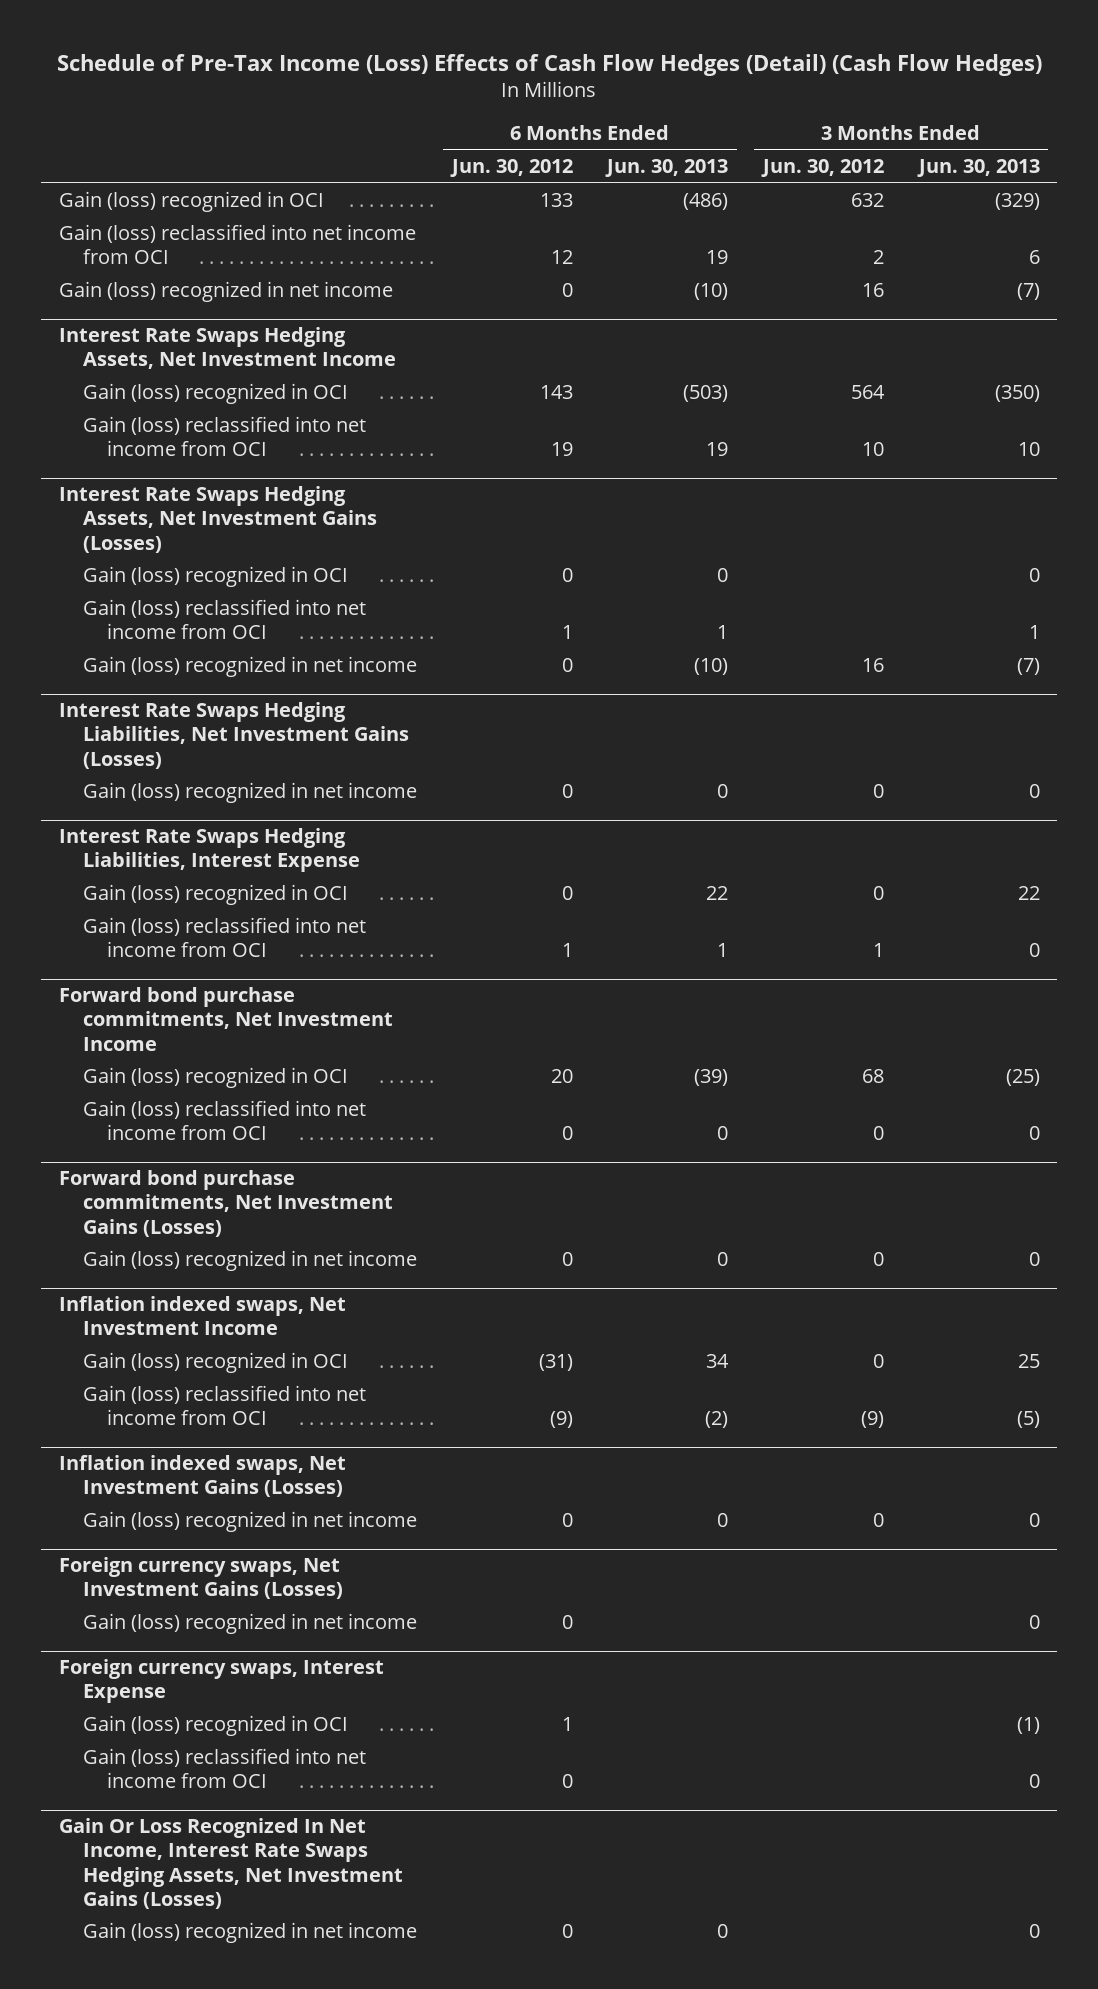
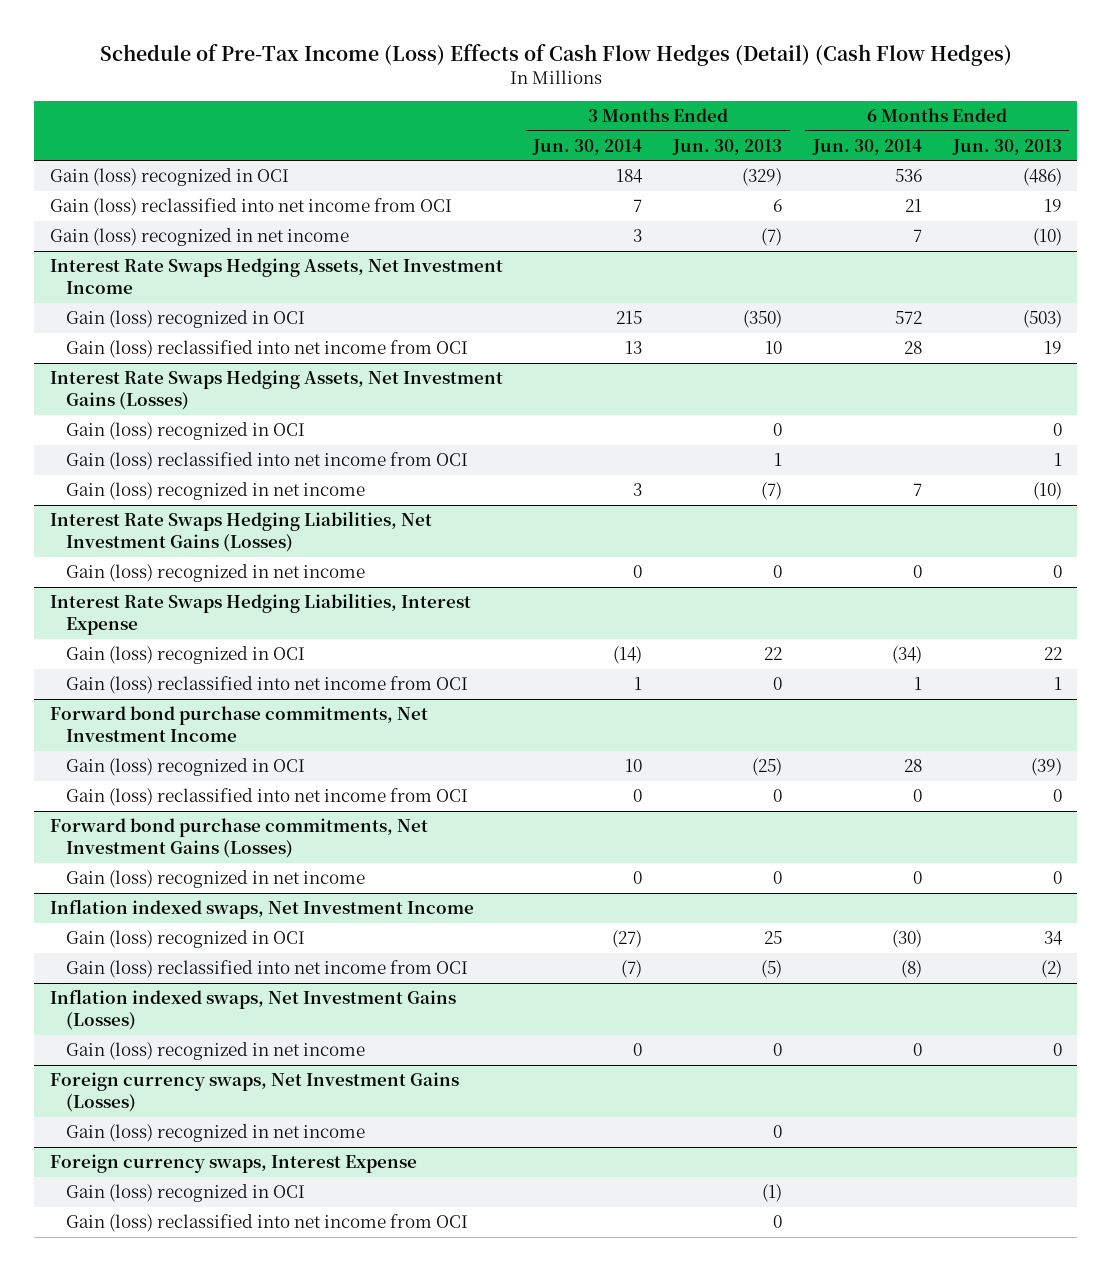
[449,159,573,178] Jun. 30, 2012 -> none
[760,159,884,178] Jun. 30, 2012 -> none
none -> [532,138,643,155] Jun. 30, 2014
none -> [811,138,922,155] Jun. 30, 2014
[58,1818,404,1909] Gain Or Loss Recognized In Net Income, Interest Rate Swaps Hedging Assets, Net Investment Gains (Losses) -> none
[83,1922,418,1944] Gain (loss) recognized in net income -> none

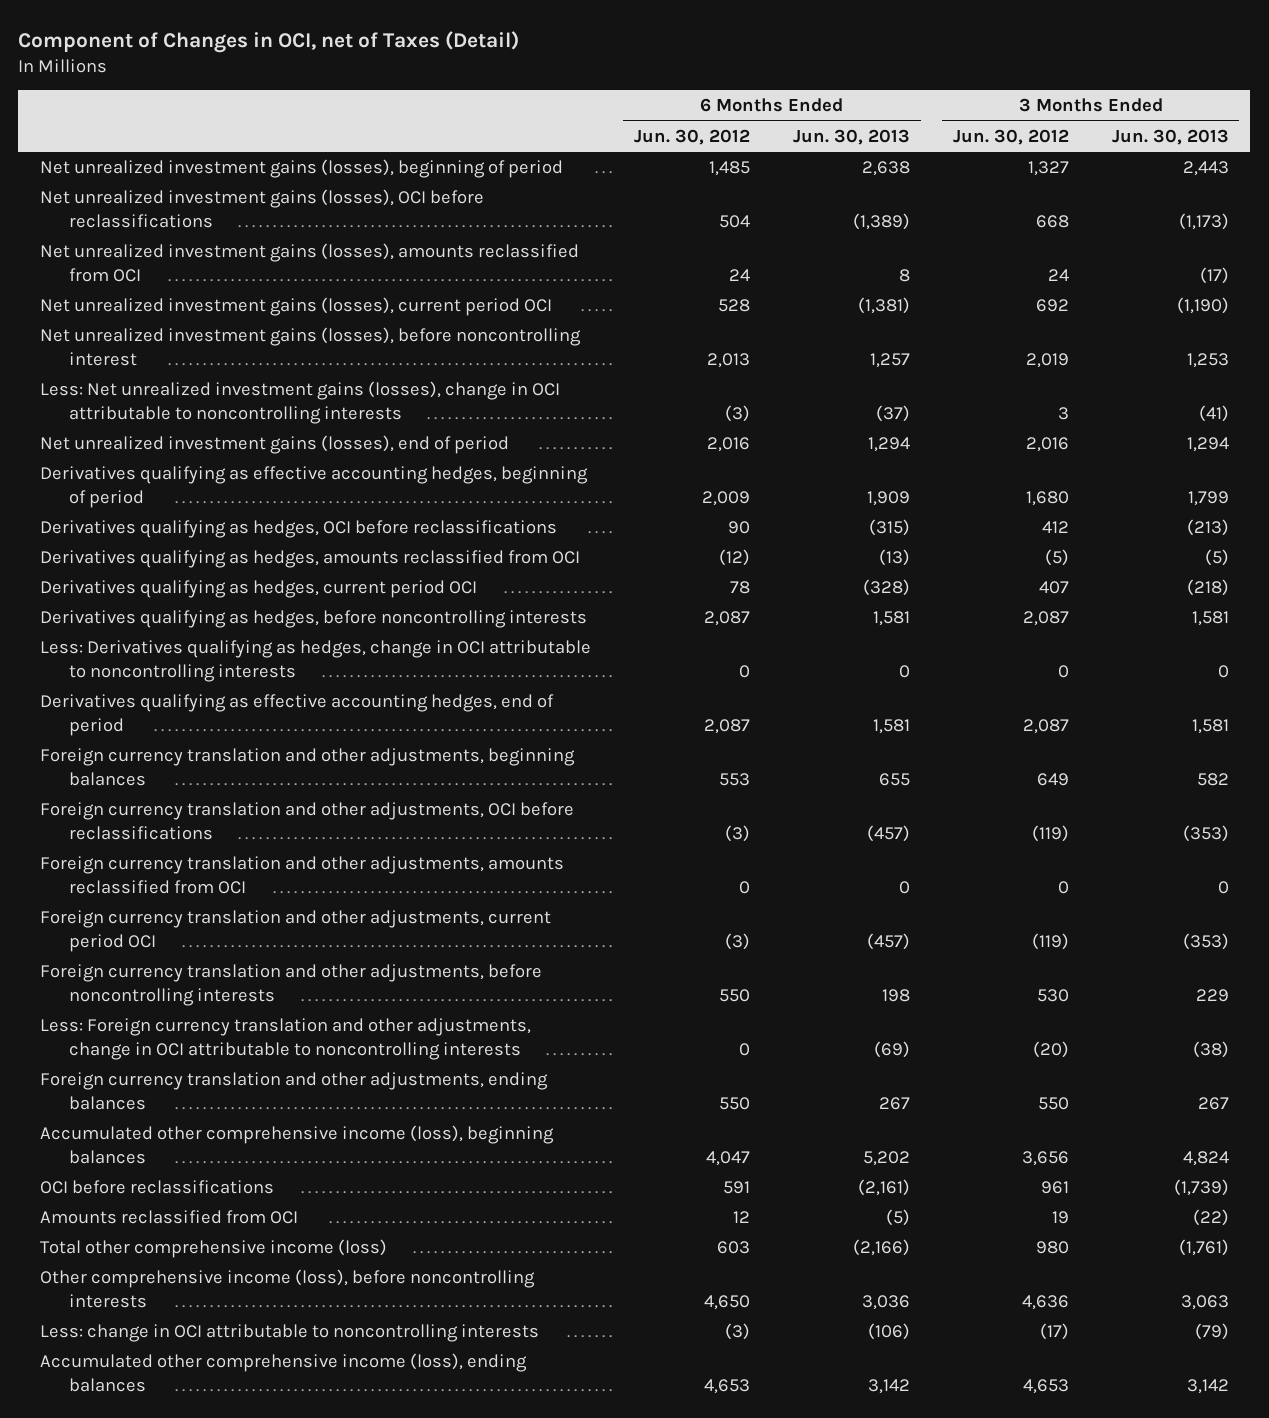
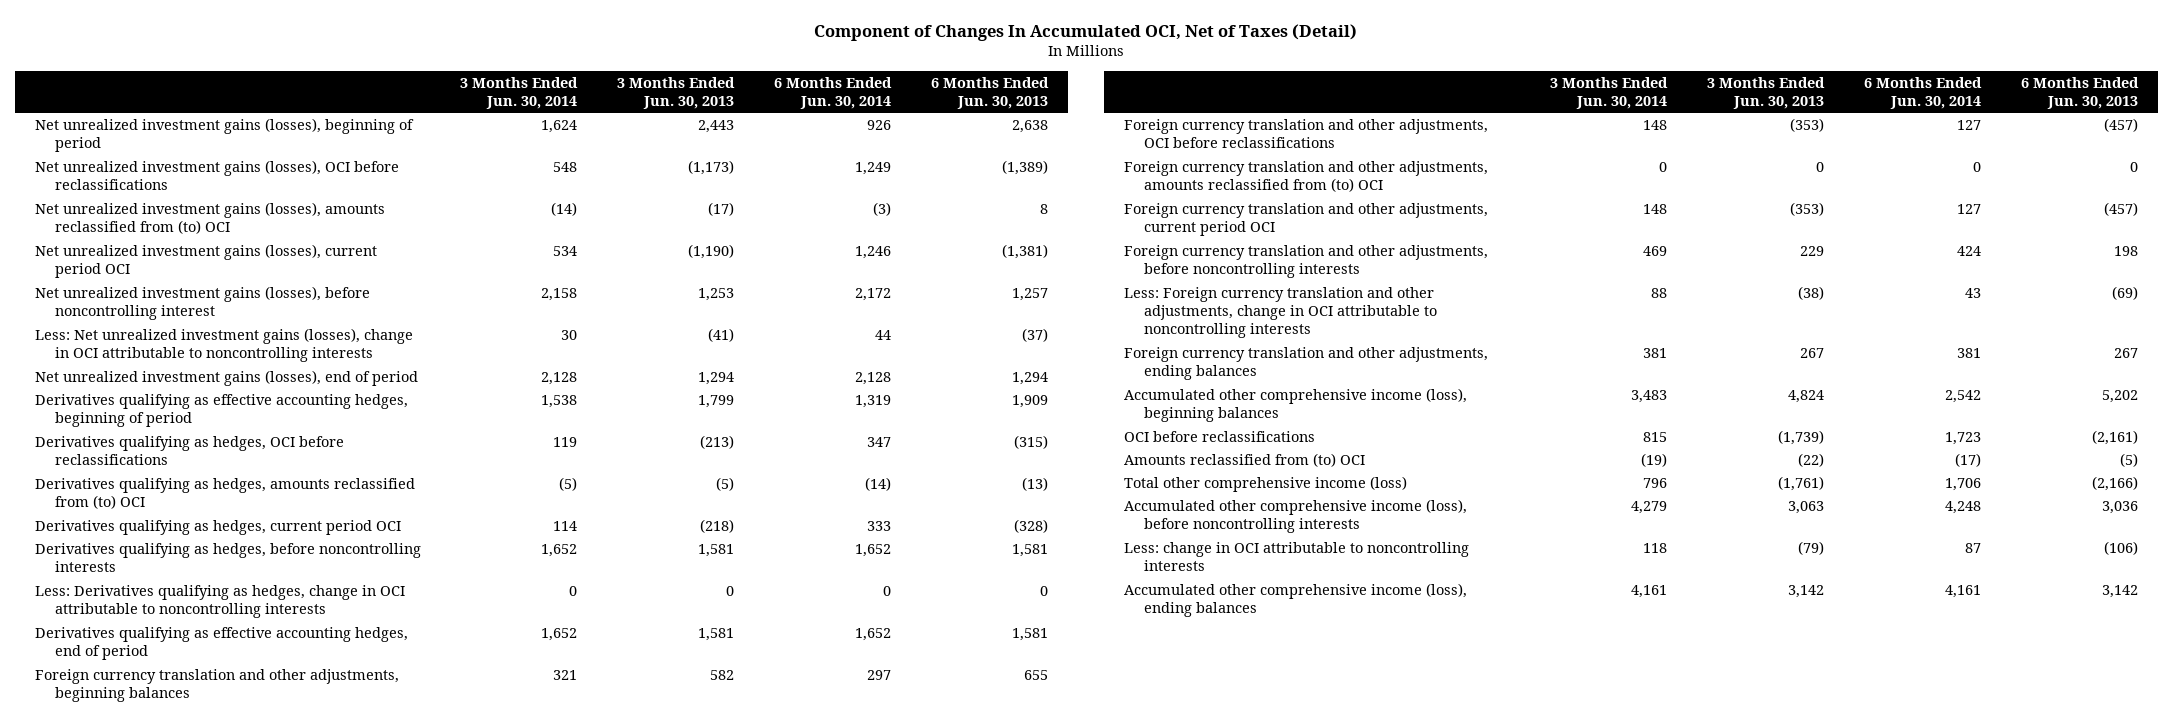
[18,31,520,54] Component of Changes in OCI, net of Taxes (Detail) -> [814,23,1358,41] Component of Changes In Accumulated OCI, Net of Taxes (Detail)
[633,128,750,145] Jun. 30, 2012 -> none
[952,128,1069,145] Jun. 30, 2012 -> none
none -> [460,76,579,109] 3 Months Ended Jun. 30, 2014
none -> [774,76,893,109] 6 Months Ended Jun. 30, 2014
[39,243,579,282] Net unrealized investment gains (losses), amounts reclassified from OCI -> [34,201,385,235] Net unrealized investment gains (losses), amounts reclassified from (to) OCI
[39,550,580,569] Derivatives qualifying as hedges, amounts reclassified from OCI -> [34,477,415,510] Derivatives qualifying as hedges, amounts reclassified from (to) OCI
[39,856,564,894] Foreign currency translation and other adjustments, amounts reclassified from OCI -> [1124,160,1489,193] Foreign currency translation and other adjustments, amounts reclassified from (to) OCI
[39,1210,298,1225] Amounts reclassified from OCI -> [1124,452,1366,467] Amounts reclassified from (to) OCI
[39,1269,535,1308] Other comprehensive income (loss), before noncontrolling interests -> [1124,498,1468,534] Accumulated other comprehensive income (loss), before noncontrolling interests

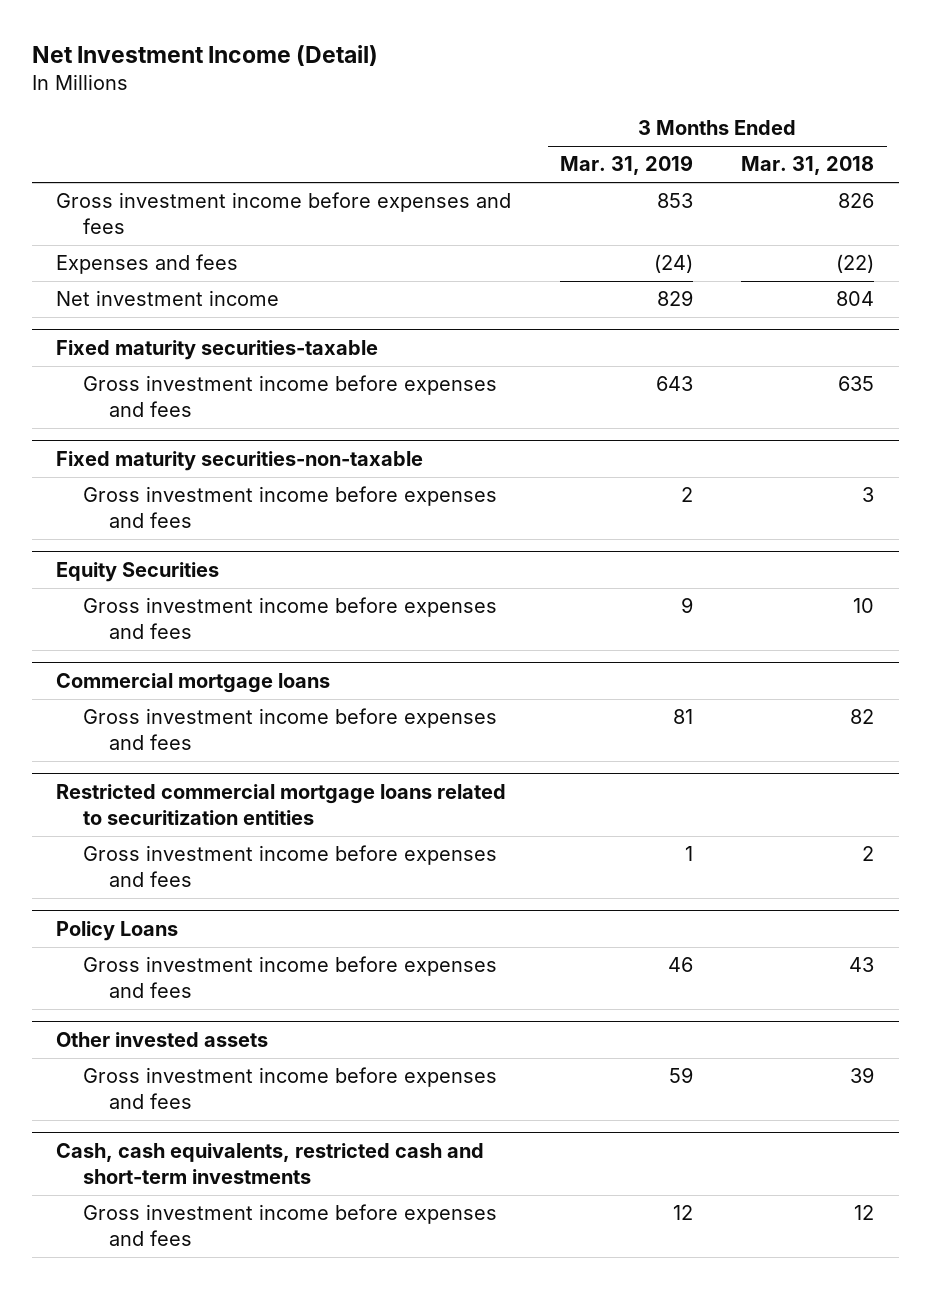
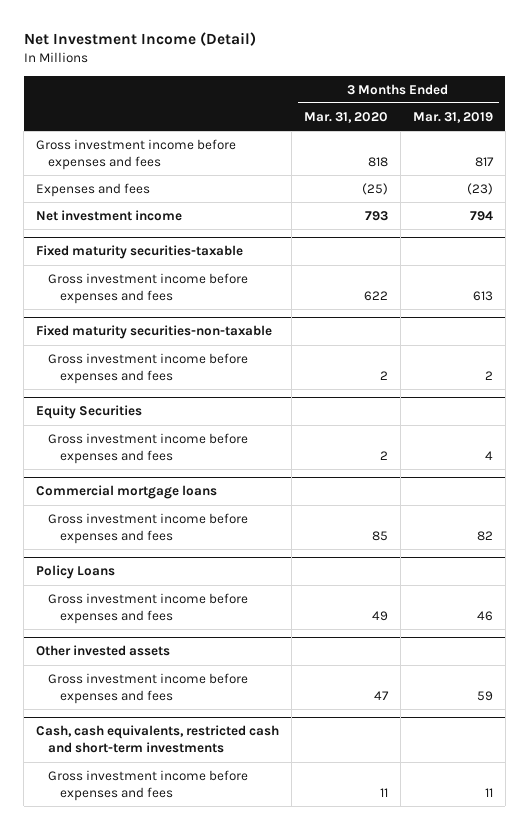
[741,156,875,176] Mar. 31, 2018 -> none
none -> [304,111,389,123] Mar. 31, 2020
[656,193,693,209] 853 -> [474,156,494,167] 817
[653,254,693,274] (24) -> [466,182,493,195] (23)
[656,290,693,307] 829 -> [469,210,493,221] 794
[655,376,693,392] 643 -> [472,290,493,301] 613
[680,597,693,614] 9 -> [484,450,493,460] 4
[56,784,507,826] Restricted commercial mortgage loans related to securitization entities -> none
[82,845,497,888] Gross investment income before expenses and fees -> none
[672,709,693,725] 81 -> [476,530,493,541] 82
[672,1205,693,1221] 12 -> [484,787,493,797] 11

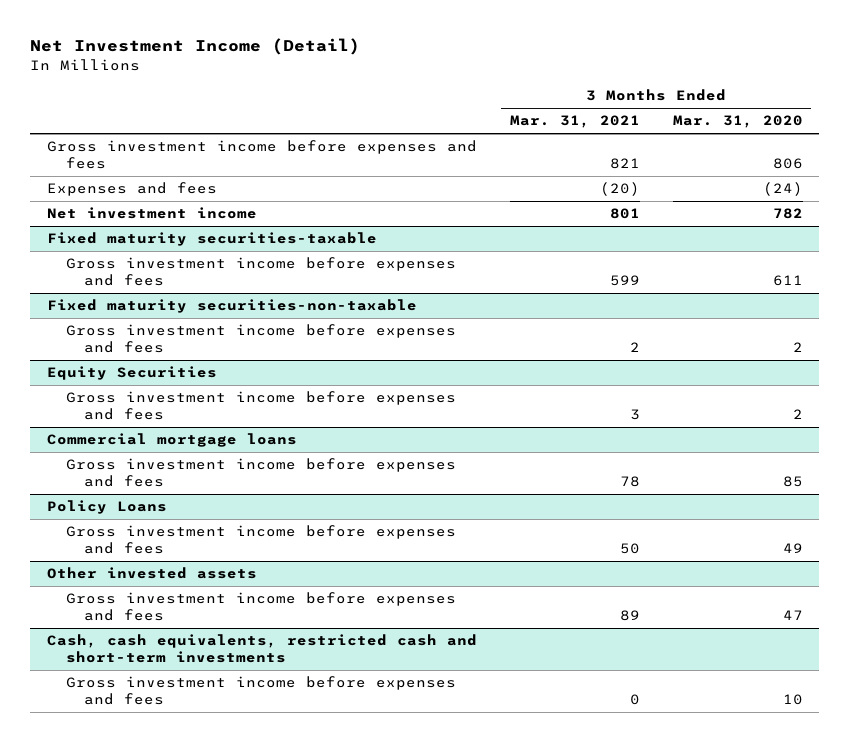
[412,111,493,123] Mar. 31, 2019 -> none
none -> [509,115,640,129] Mar. 31, 2021
[368,156,389,167] 818 -> [772,158,803,170] 806
[362,182,389,195] (25) -> [762,182,803,197] (24)
[365,210,389,221] 793 -> [772,208,803,220] 782
[364,290,389,301] 622 -> [772,275,803,287] 611
[380,787,389,797] 11 -> [782,694,803,706] 10

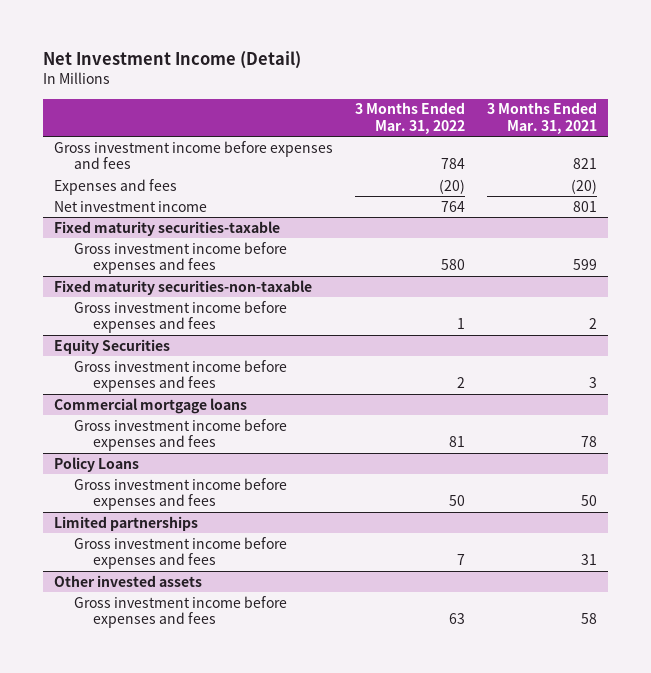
[672,115,803,129] Mar. 31, 2020 -> none
none -> [354,102,465,134] 3 Months Ended Mar. 31, 2022
none -> [54,515,199,531] Limited partnerships
none -> [73,536,287,570] Gross investment income before expenses and fees
[46,634,477,664] Cash, cash equivalents, restricted cash and short-term investments -> none
[65,676,456,706] Gross investment income before expenses and fees -> none
[619,610,640,622] 89 -> [580,613,597,625] 58

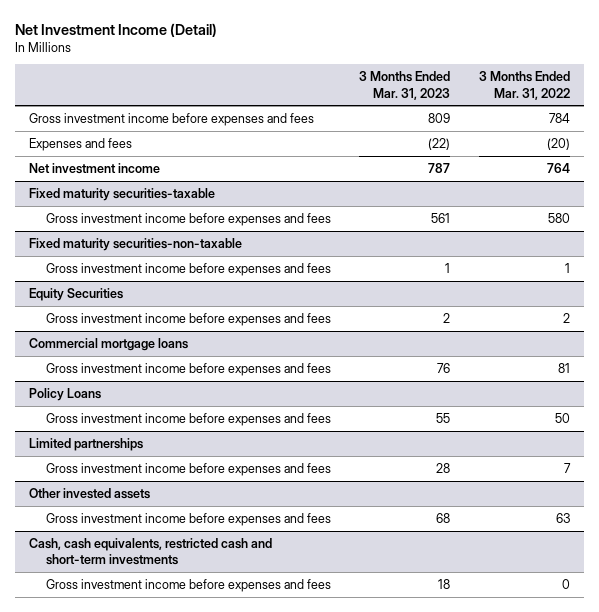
[486,102,597,134] 3 Months Ended Mar. 31, 2021 -> none
none -> [359,71,451,100] 3 Months Ended Mar. 31, 2023
none -> [29,538,273,566] Cash, cash equivalents, restricted cash and short-term investments
none -> [45,579,331,593] Gross investment income before expenses and fees

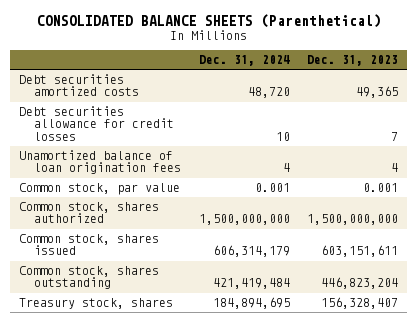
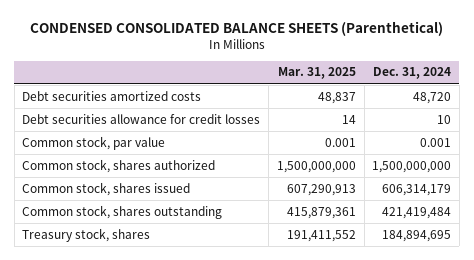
[36,14,381,29] CONSOLIDATED BALANCE SHEETS (Parenthetical) -> [29,20,443,36] CONDENSED CONSOLIDATED BALANCE SHEETS (Parenthetical)
[307,55,399,67] Dec. 31, 2023 -> none
none -> [277,67,356,80] Mar. 31, 2025
[19,150,182,175] Unamortized balance of loan origination fees -> none

